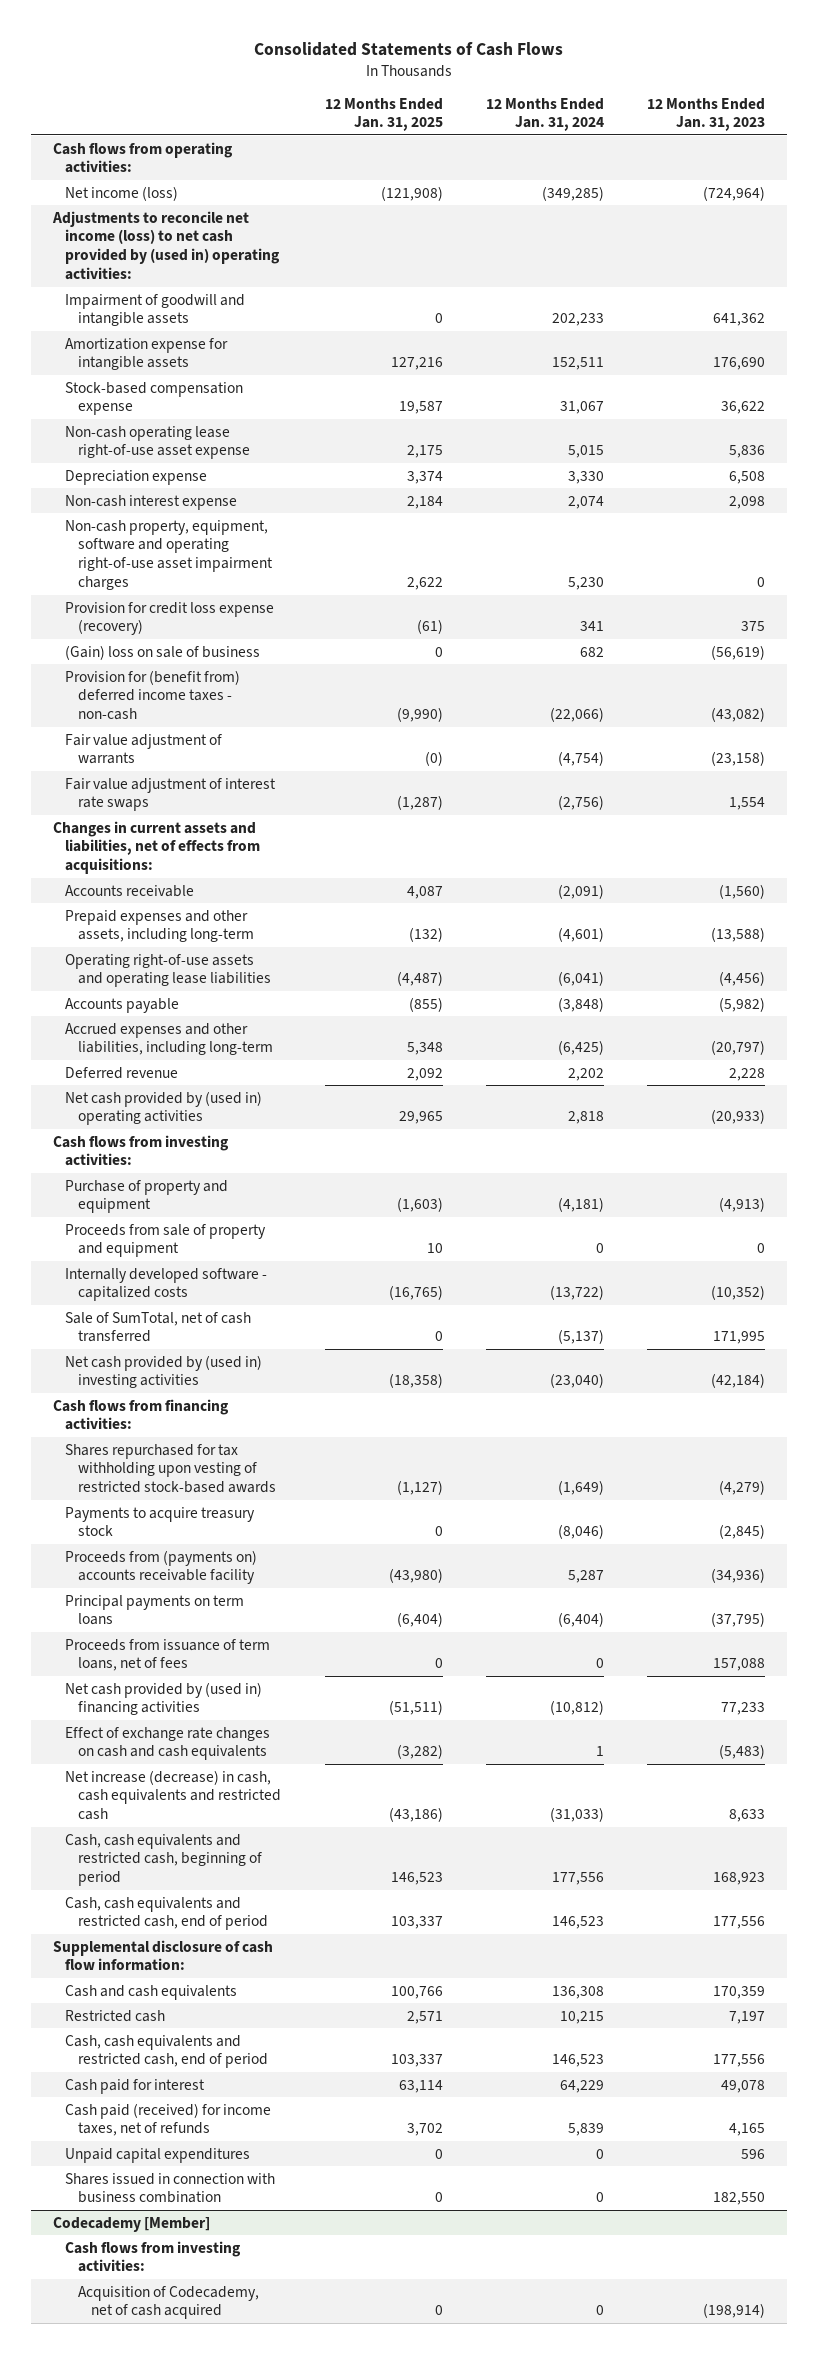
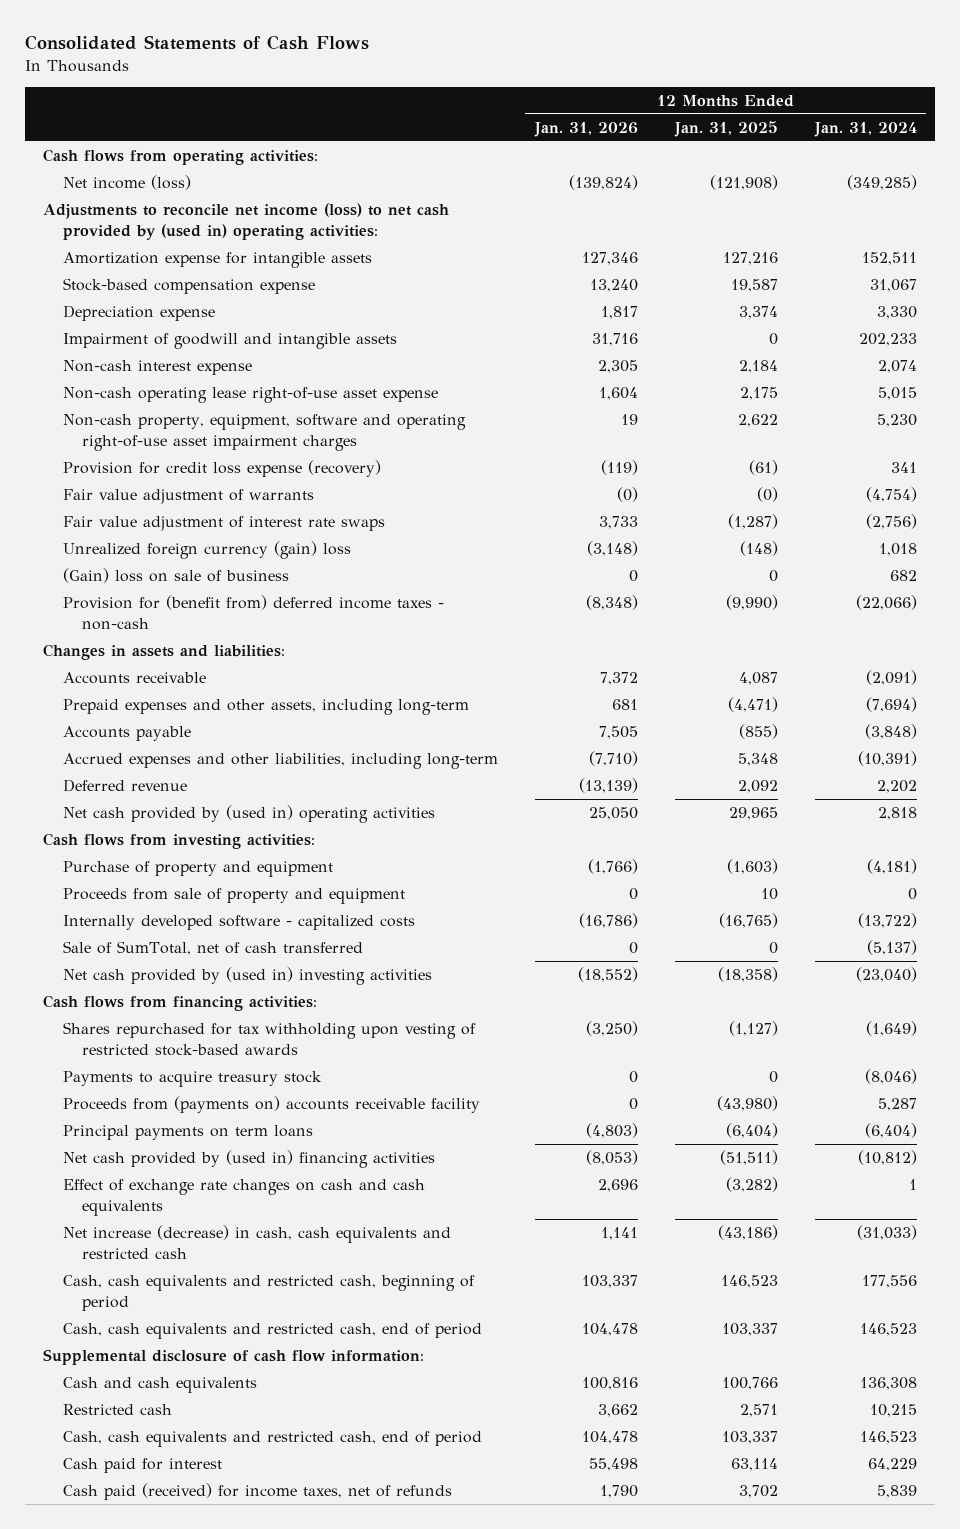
[646,97,765,132] 12 Months Ended Jan. 31, 2023 -> none
none -> [533,121,638,137] Jan. 31, 2026
[65,293,246,327] Impairment of goodwill and intangible assets -> [62,332,397,349] Impairment of goodwill and intangible assets
[65,425,251,460] Non-cash operating lease right-of-use asset expense -> [62,386,438,403] Non-cash operating lease right-of-use asset expense
none -> [62,540,351,559] Unrealized foreign currency (gain) loss
[65,644,261,660] (Gain) loss on sale of business -> [62,567,289,583] (Gain) loss on sale of business
[65,669,241,721] Provision for (benefit from) deferred income taxes - non-cash -> [62,594,444,630] Provision for (benefit from) deferred income taxes - non-cash
[52,820,261,875] Changes in current assets and liabilities, net of effects from acquisitions: -> [43,643,286,660] Changes in assets and liabilities:
[65,953,272,988] Operating right-of-use assets and operating lease liabilities -> none
[408,927,443,943] (132) -> [727,696,778,712] (4,471)
[557,927,604,943] (4,601) -> [865,696,917,712] (7,694)
[557,1040,604,1056] (6,425) -> [857,750,917,766] (10,391)
[65,1638,271,1672] Proceeds from issuance of term loans, net of fees -> none
[65,2147,251,2163] Unpaid capital expenditures -> none
[65,2172,276,2204] Shares issued in connection with business combination -> none
[52,2216,210,2232] Codecademy [Member] -> none
[65,2240,242,2273] Cash flows from investing activities: -> none
[78,2285,260,2320] Acquisition of Codecademy, net of cash acquired -> none

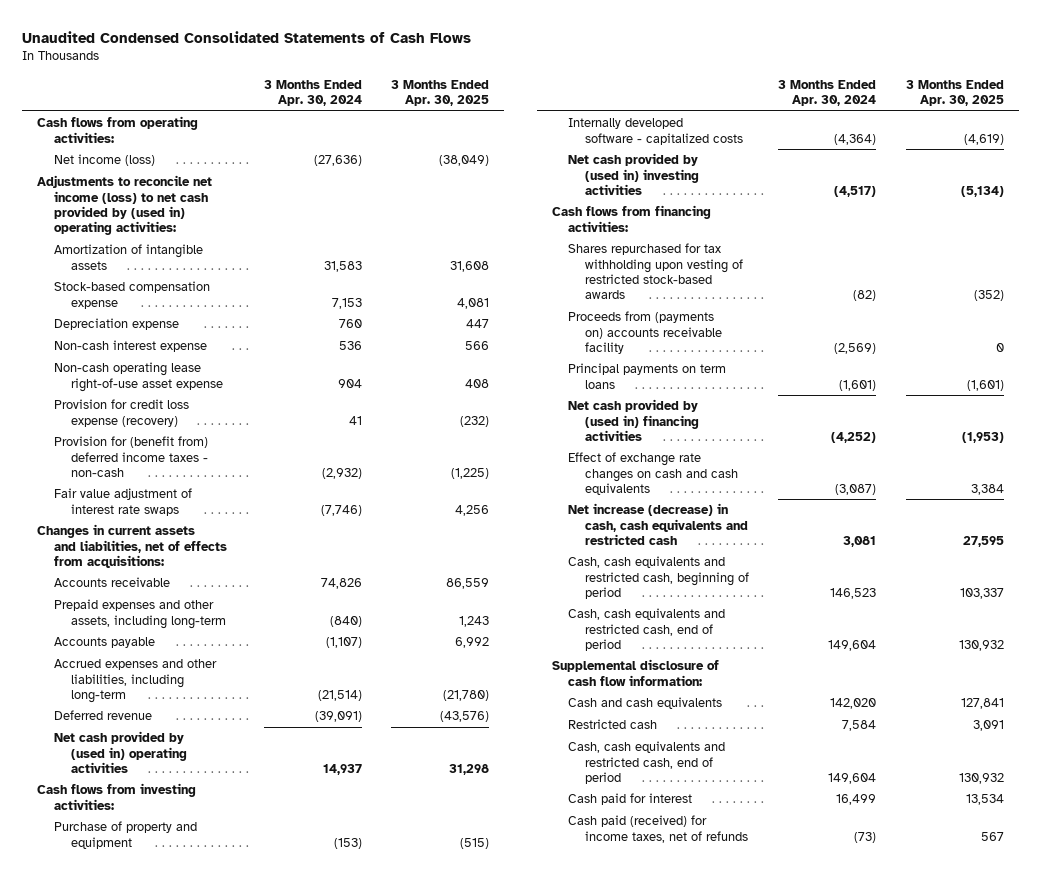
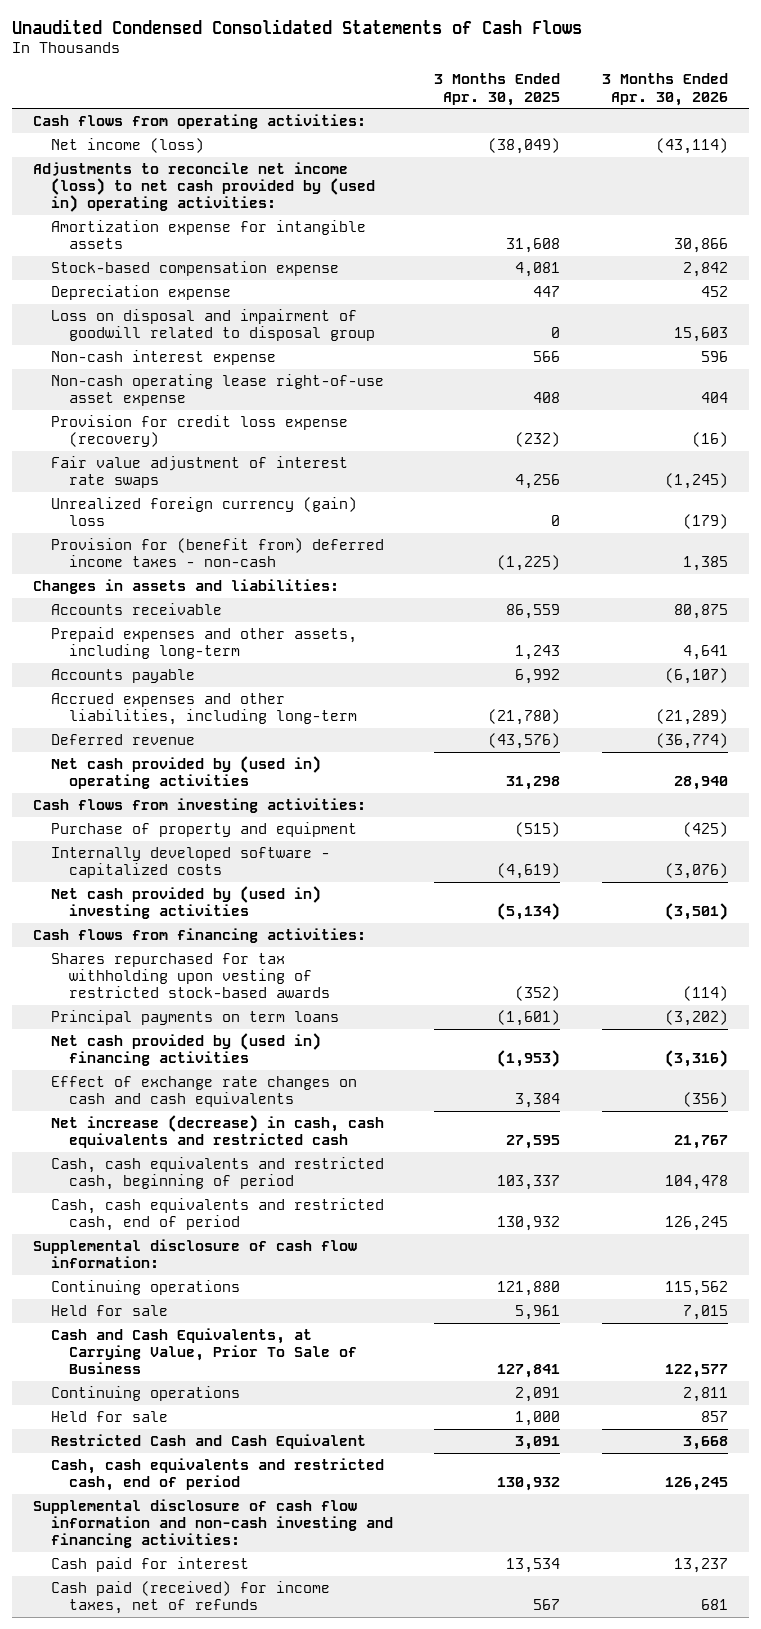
[263,79,362,107] 3 Months Ended Apr. 30, 2024 -> none
none -> [601,73,728,106] 3 Months Ended Apr. 30, 2026
[53,244,203,270] Amortization of intangible assets -> [50,219,366,250] Amortization expense for intangible assets
none -> [50,308,375,342] Loss on disposal and impairment of goodwill related to disposal group
none -> [50,496,357,527] Unrealized foreign currency (gain) loss
[53,436,208,477] Provision for (benefit from) deferred income taxes - non-cash -> [50,537,384,568] Provision for (benefit from) deferred income taxes - non-cash
[37,524,227,568] Changes in current assets and liabilities, net of effects from acquisitions: -> [32,578,339,594] Changes in assets and liabilities:
[568,311,723,354] Proceeds from (payments on) accounts receivable facility -> none
none -> [50,1279,240,1295] Continuing operations
none -> [50,1304,168,1316] Held for sale
[568,697,723,710] Cash and cash equivalents -> [50,1327,357,1375] Cash and Cash Equivalents, at Carrying Value, Prior To Sale of Business
none -> [50,1385,240,1401] Continuing operations
none -> [50,1410,168,1422] Held for sale
[568,719,658,730] Restricted cash -> [50,1433,366,1449] Restricted Cash and Cash Equivalent
none -> [32,1498,393,1549] Supplemental disclosure of cash flow information and non-cash investing and financing activities:

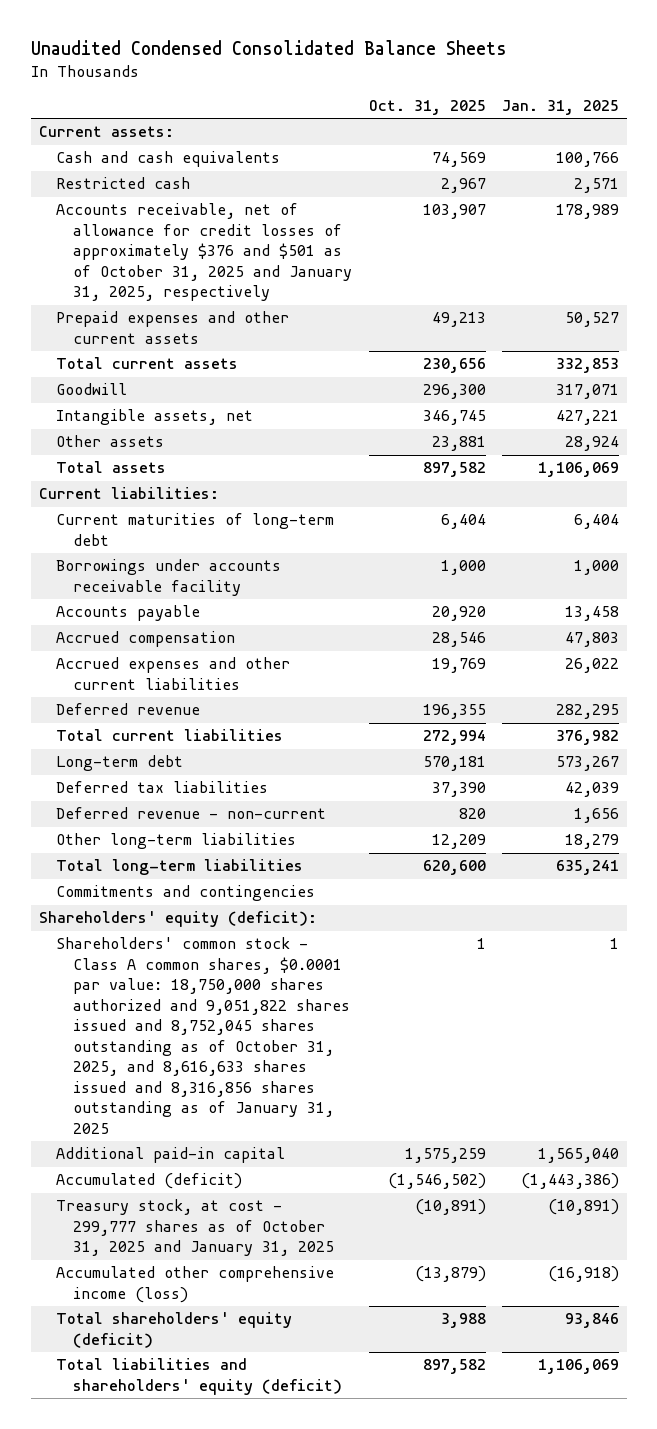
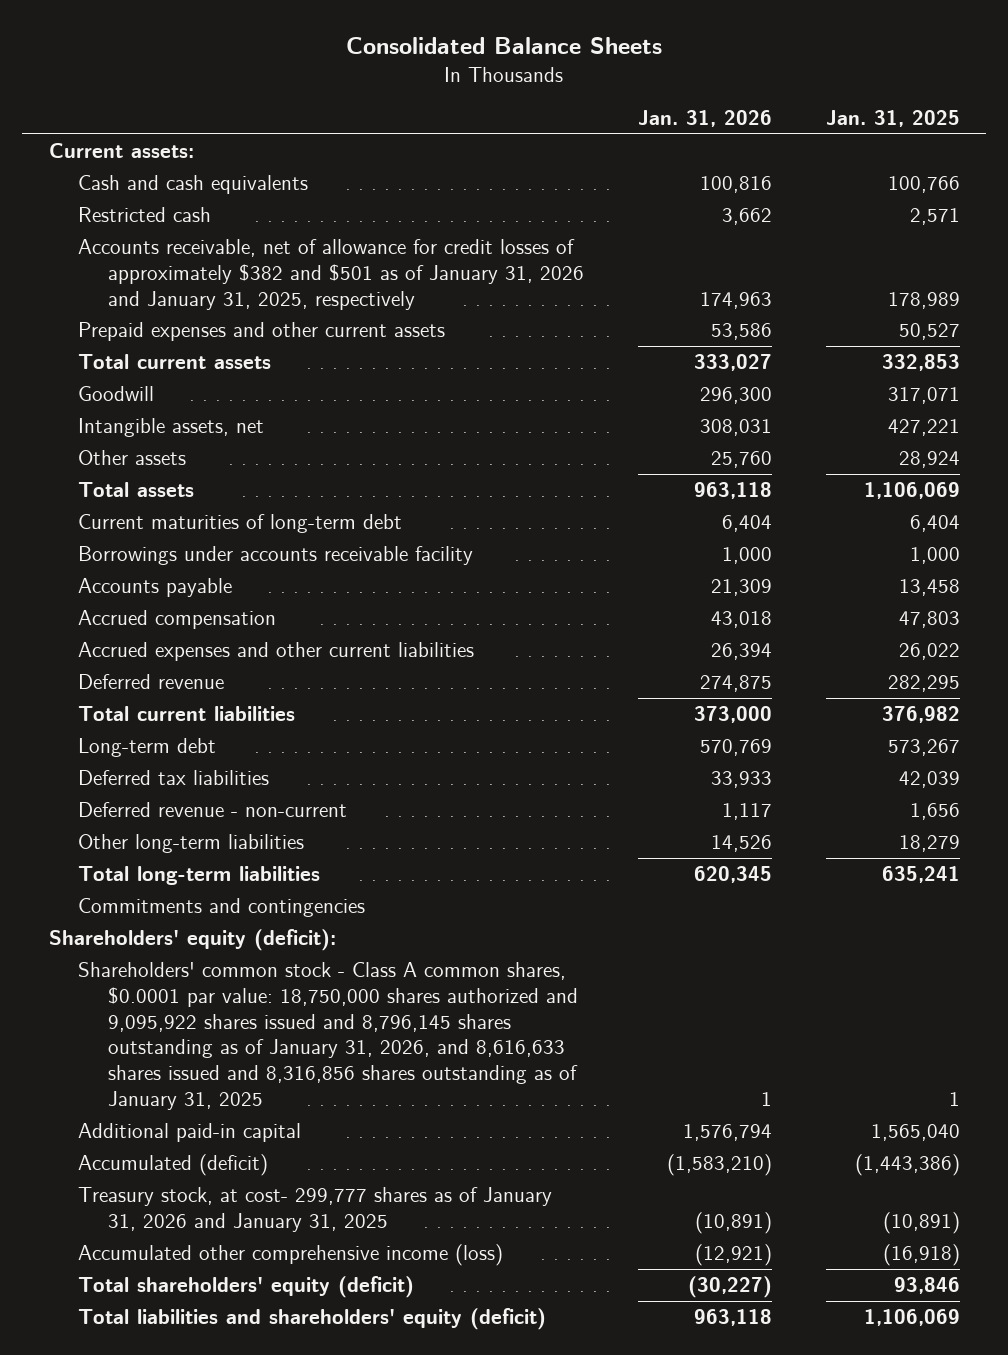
[30,40,507,56] Unaudited Condensed Consolidated Balance Sheets -> [346,36,663,54] Consolidated Balance Sheets
[368,100,486,116] Oct. 31, 2025 -> none
none -> [637,110,772,128] Jan. 31, 2026
[55,203,353,302] Accounts receivable, net of allowance for credit losses of approximately $376 and $501 as of October 31, 2025 and January 31, 2025, respectively -> [78,239,584,310] Accounts receivable, net of allowance for credit losses of approximately $382 and $501 as of January 31, 2026 and January 31, 2025, respectively
[38,487,219,500] Current liabilities: -> none
[55,937,351,1134] Shareholders' common stock - Class A common shares, $0.0001 par value: 18,750,000 shares authorized and 9,051,822 shares issued and 8,752,045 shares outstanding as of October 31, 2025, and 8,616,633 shares issued and 8,316,856 shares outstanding as of January 31, 2025 -> [78,962,578,1110] Shareholders' common stock - Class A common shares, $0.0001 par value: 18,750,000 shares authorized and 9,095,922 shares issued and 8,796,145 shares outstanding as of January 31, 2026, and 8,616,633 shares issued and 8,316,856 shares outstanding as of January 31, 2025
[55,1199,335,1257] Treasury stock, at cost - 299,777 shares as of October 31, 2025 and January 31, 2025 -> [78,1187,553,1232] Treasury stock, at cost- 299,777 shares as of January 31, 2026 and January 31, 2025

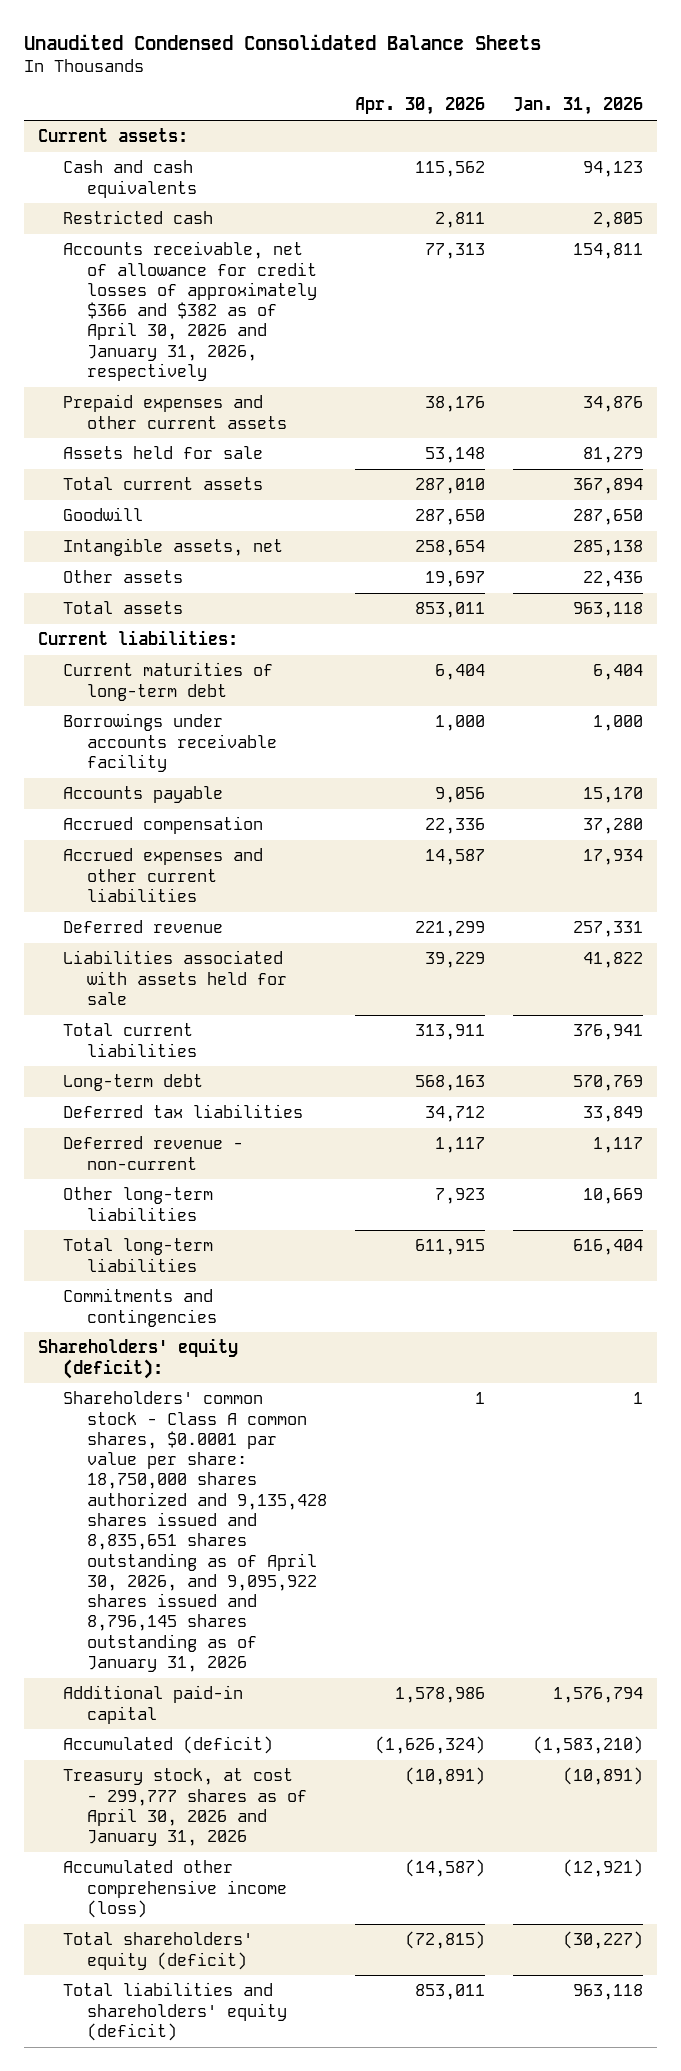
[346,36,663,54] Consolidated Balance Sheets -> [24,33,542,50] Unaudited Condensed Consolidated Balance Sheets
[825,110,960,128] Jan. 31, 2025 -> none
none -> [354,97,485,116] Apr. 30, 2026
[699,176,772,194] 100,816 -> [582,161,643,178] 94,123
[721,208,772,226] 3,662 -> [592,212,643,229] 2,805
[78,239,584,310] Accounts receivable, net of allowance for credit losses of approximately $382 and $501 as of January 31, 2026 and January 31, 2025, respectively -> [62,241,317,381] Accounts receivable, net of allowance for credit losses of approximately $366 and $382 as of April 30, 2026 and January 31, 2026, respectively
[699,291,772,309] 174,963 -> [572,243,643,260] 154,811
[710,323,772,341] 53,586 -> [582,396,643,413] 34,876
none -> [62,446,263,460] Assets held for sale
[693,354,772,372] 333,027 -> [572,478,643,495] 367,894
[699,387,772,405] 296,300 -> [572,509,643,526] 287,650
[699,419,772,437] 308,031 -> [572,540,643,557] 285,138
[710,451,772,469] 25,760 -> [582,571,643,588] 22,436
none -> [38,630,239,646] Current liabilities:
[710,579,772,597] 21,309 -> [582,787,643,804] 15,170
[710,611,772,629] 43,018 -> [582,818,643,835] 37,280
[710,643,772,661] 26,394 -> [582,849,643,866] 17,934
[699,675,772,693] 274,875 -> [572,921,643,938] 257,331
none -> [62,950,287,1005] Liabilities associated with assets held for sale
[693,706,772,724] 373,000 -> [572,1024,643,1041] 376,941
[710,771,772,789] 33,933 -> [582,1106,643,1123] 33,849
[710,835,772,853] 14,526 -> [582,1188,643,1205] 10,669
[693,866,772,884] 620,345 -> [572,1239,643,1256] 616,404
[78,962,578,1110] Shareholders' common stock - Class A common shares, $0.0001 par value: 18,750,000 shares authorized and 9,095,922 shares issued and 8,796,145 shares outstanding as of January 31, 2026, and 8,616,633 shares issued and 8,316,856 shares outstanding as of January 31, 2025 -> [62,1391,327,1672] Shareholders' common stock - Class A common shares, $0.0001 par value per share: 18,750,000 shares authorized and 9,135,428 shares issued and 8,835,651 shares outstanding as of April 30, 2026, and 9,095,922 shares issued and 8,796,145 shares outstanding as of January 31, 2026
[78,1187,553,1232] Treasury stock, at cost- 299,777 shares as of January 31, 2026 and January 31, 2025 -> [62,1768,307,1847] Treasury stock, at cost - 299,777 shares as of April 30, 2026 and January 31, 2026

